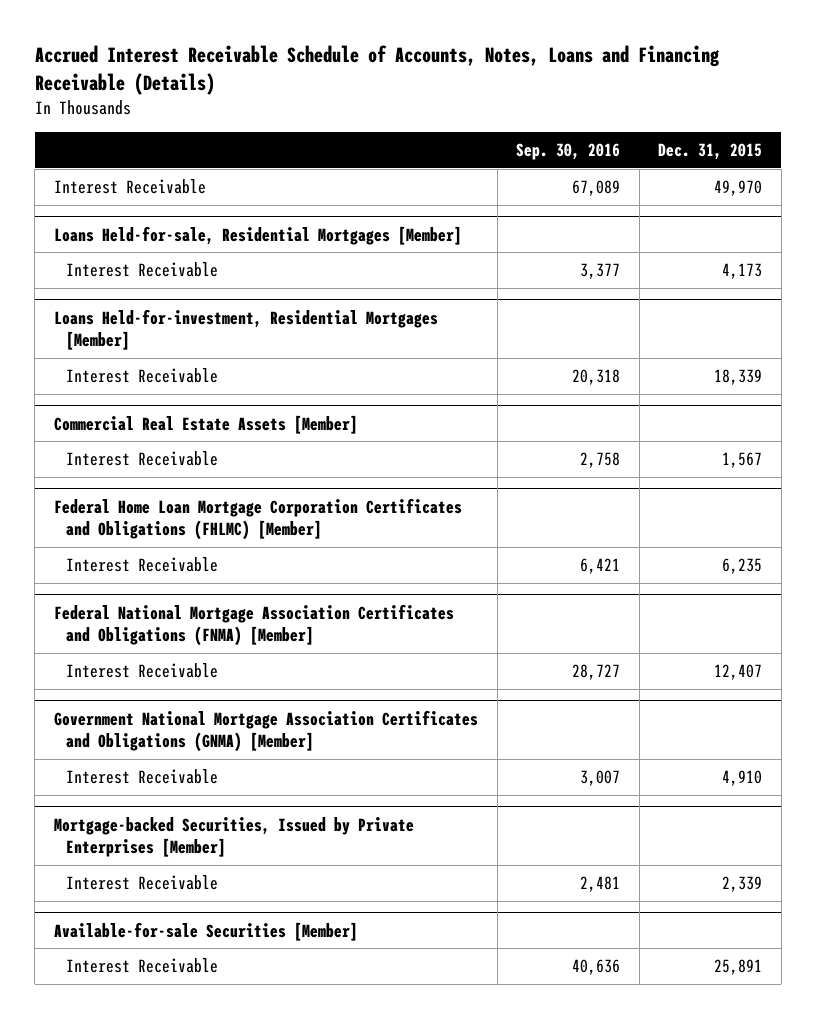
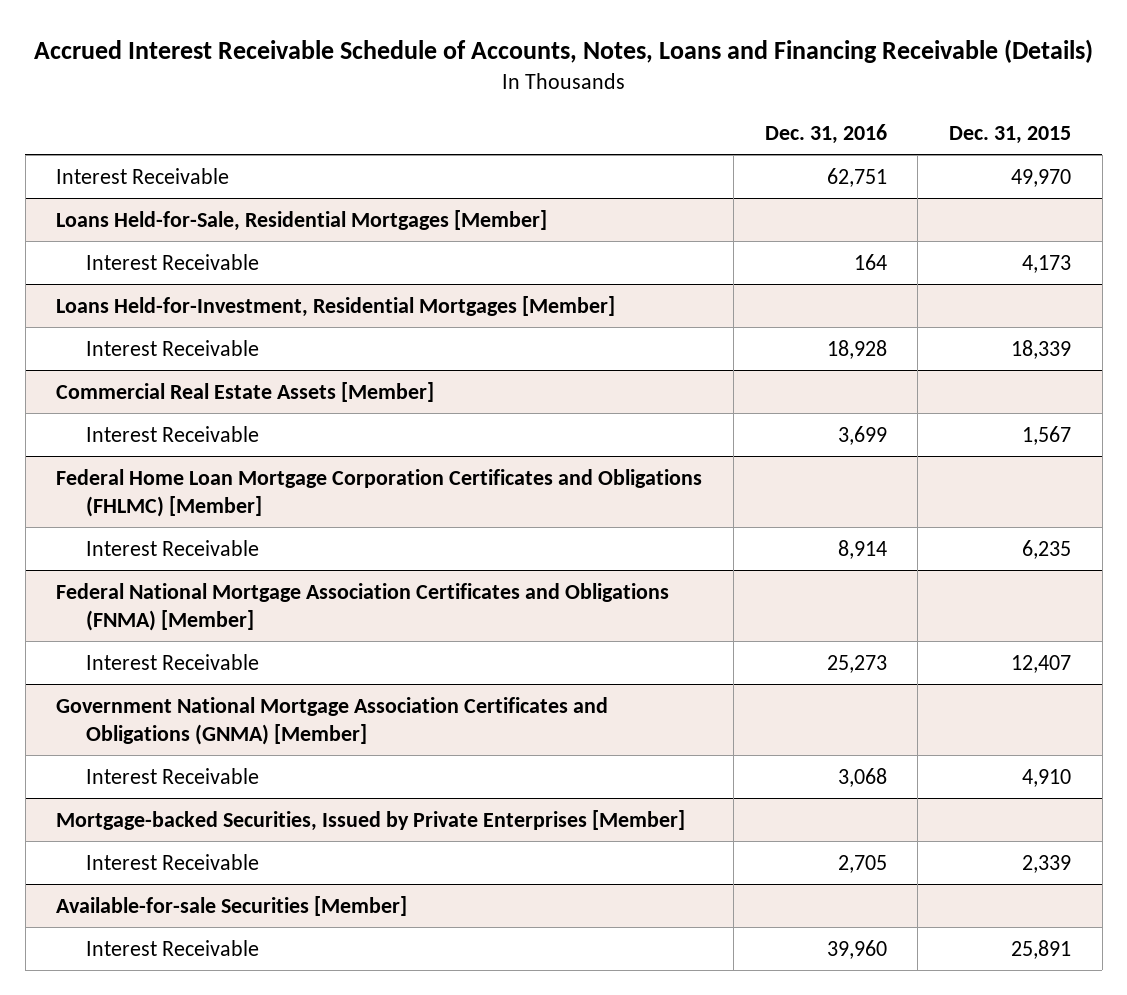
[516,142,621,160] Sep. 30, 2016 -> none
none -> [764,124,887,145] Dec. 31, 2016
[53,225,462,245] Loans Held-for-sale, Residential Mortgages [Member] -> [56,209,548,231] Loans Held-for-Sale, Residential Mortgages [Member]
[53,308,438,351] Loans Held-for-investment, Residential Mortgages [Member] -> [56,295,616,317] Loans Held-for-Investment, Residential Mortgages [Member]

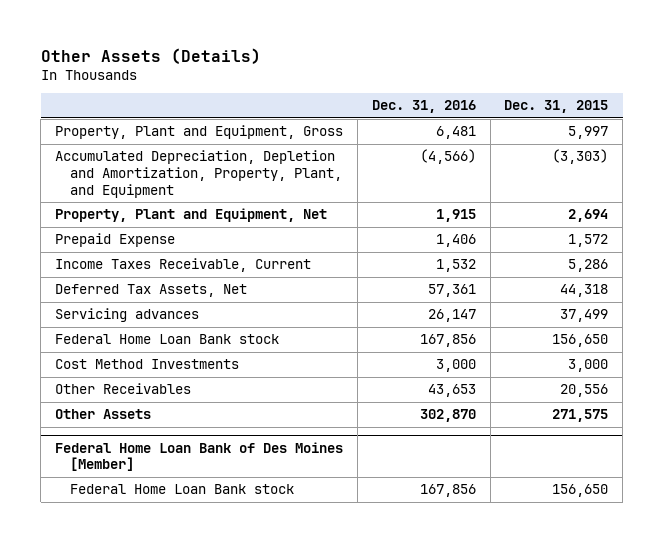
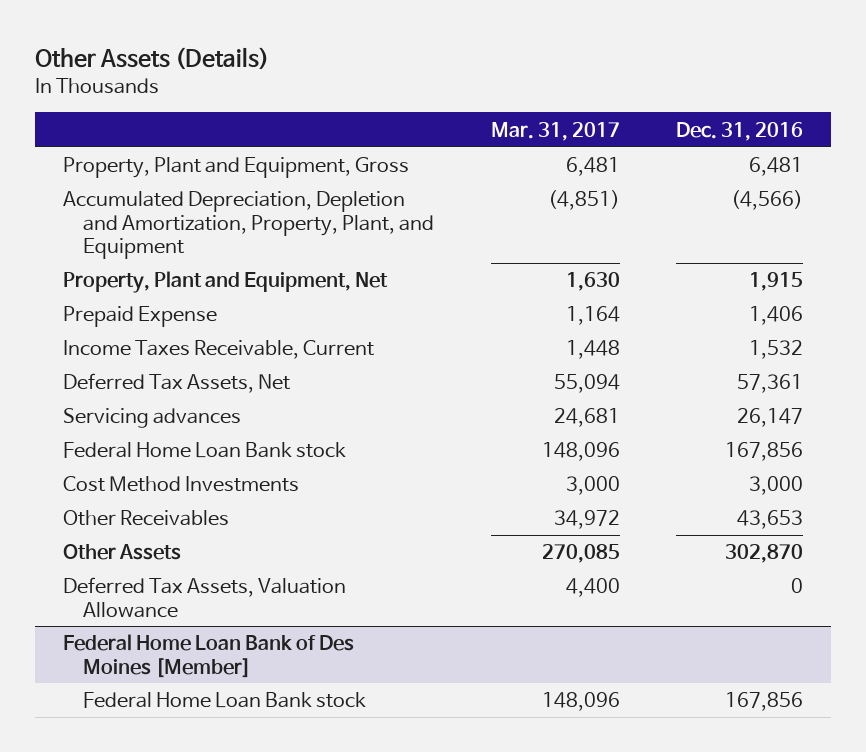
[504,100,609,114] Dec. 31, 2015 -> none
none -> [490,121,620,141] Mar. 31, 2017
none -> [63,577,347,618] Deferred Tax Assets, Valuation Allowance

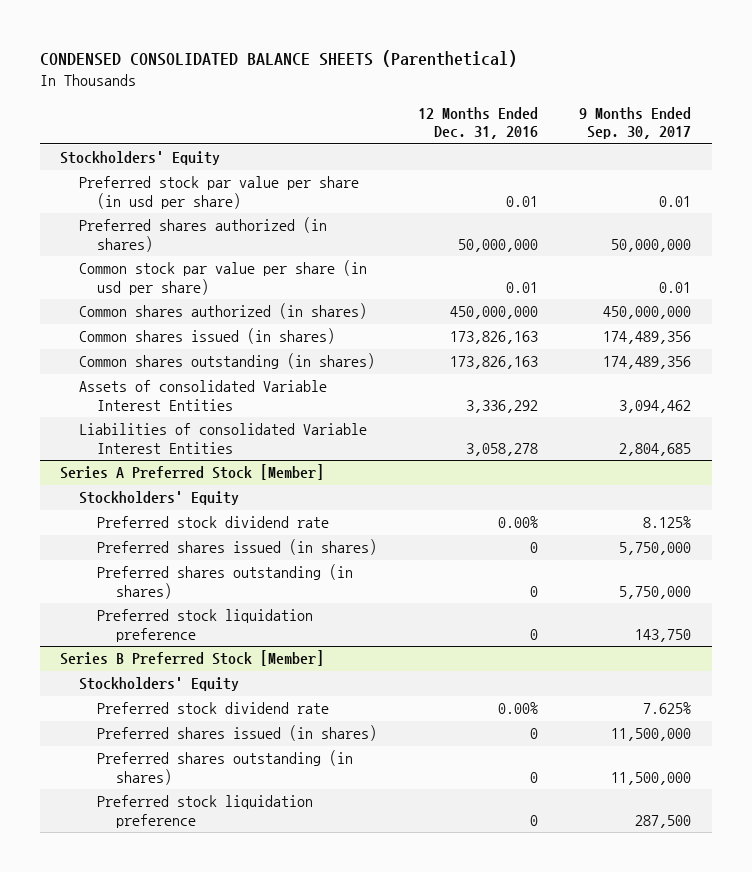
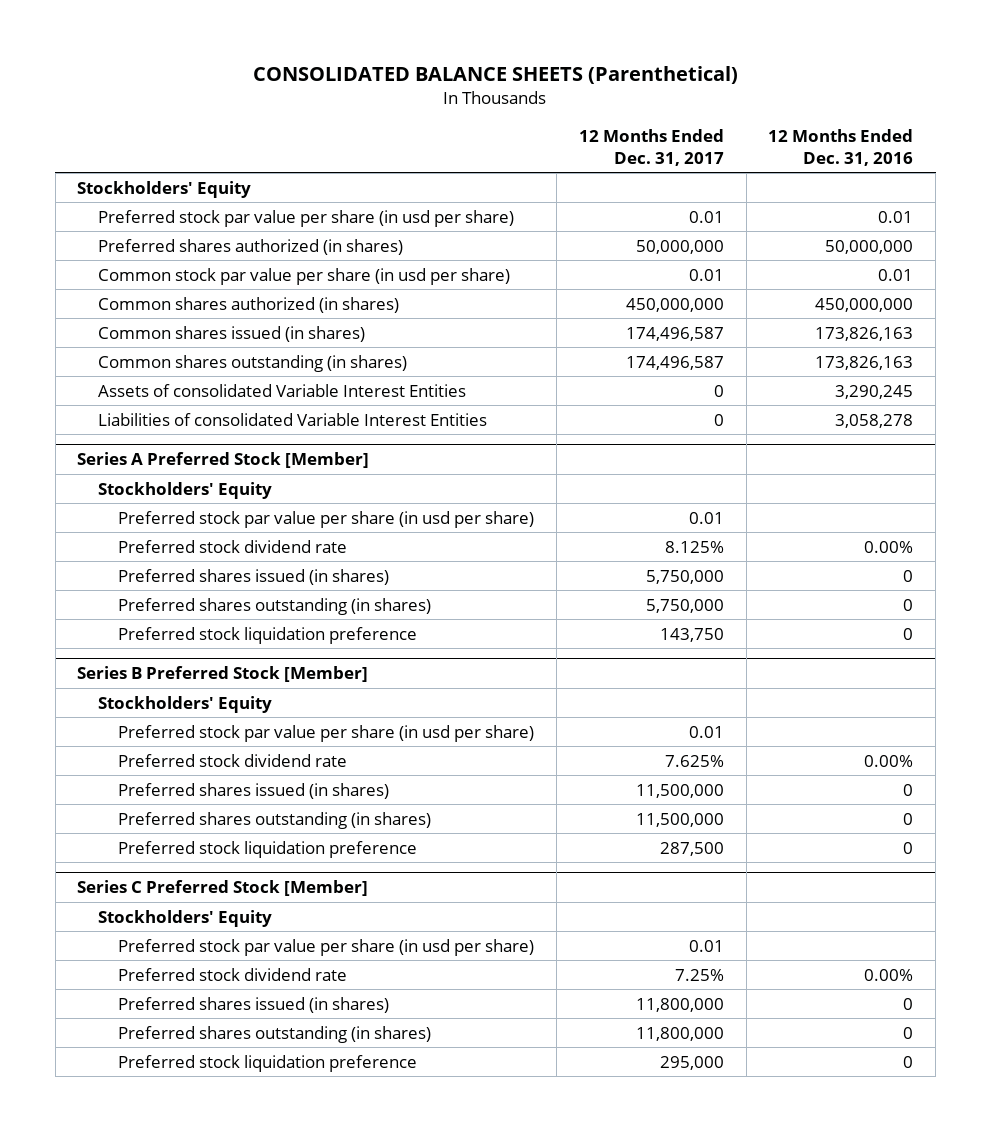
[39,49,517,67] CONDENSED CONSOLIDATED BALANCE SHEETS (Parenthetical) -> [253,66,739,85] CONSOLIDATED BALANCE SHEETS (Parenthetical)
[579,106,692,140] 9 Months Ended Sep. 30, 2017 -> none
none -> [578,129,724,166] 12 Months Ended Dec. 31, 2017
[466,399,539,413] 3,336,292 -> [835,384,914,399] 3,290,245
none -> [118,510,535,528] Preferred stock par value per share (in usd per share)
none -> [118,724,535,742] Preferred stock par value per share (in usd per share)
none -> [77,880,369,897] Series C Preferred Stock [Member]
none -> [97,909,272,927] Stockholders' Equity
none -> [118,938,535,956] Preferred stock par value per share (in usd per share)
none -> [118,967,348,981] Preferred stock dividend rate
none -> [118,996,390,1013] Preferred shares issued (in shares)
none -> [118,1025,432,1043] Preferred shares outstanding (in shares)
none -> [118,1054,418,1072] Preferred stock liquidation preference

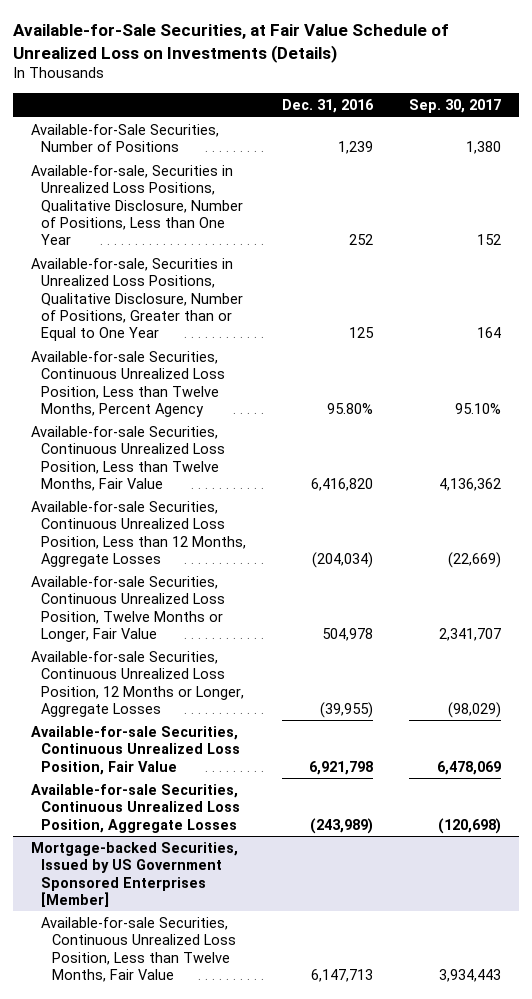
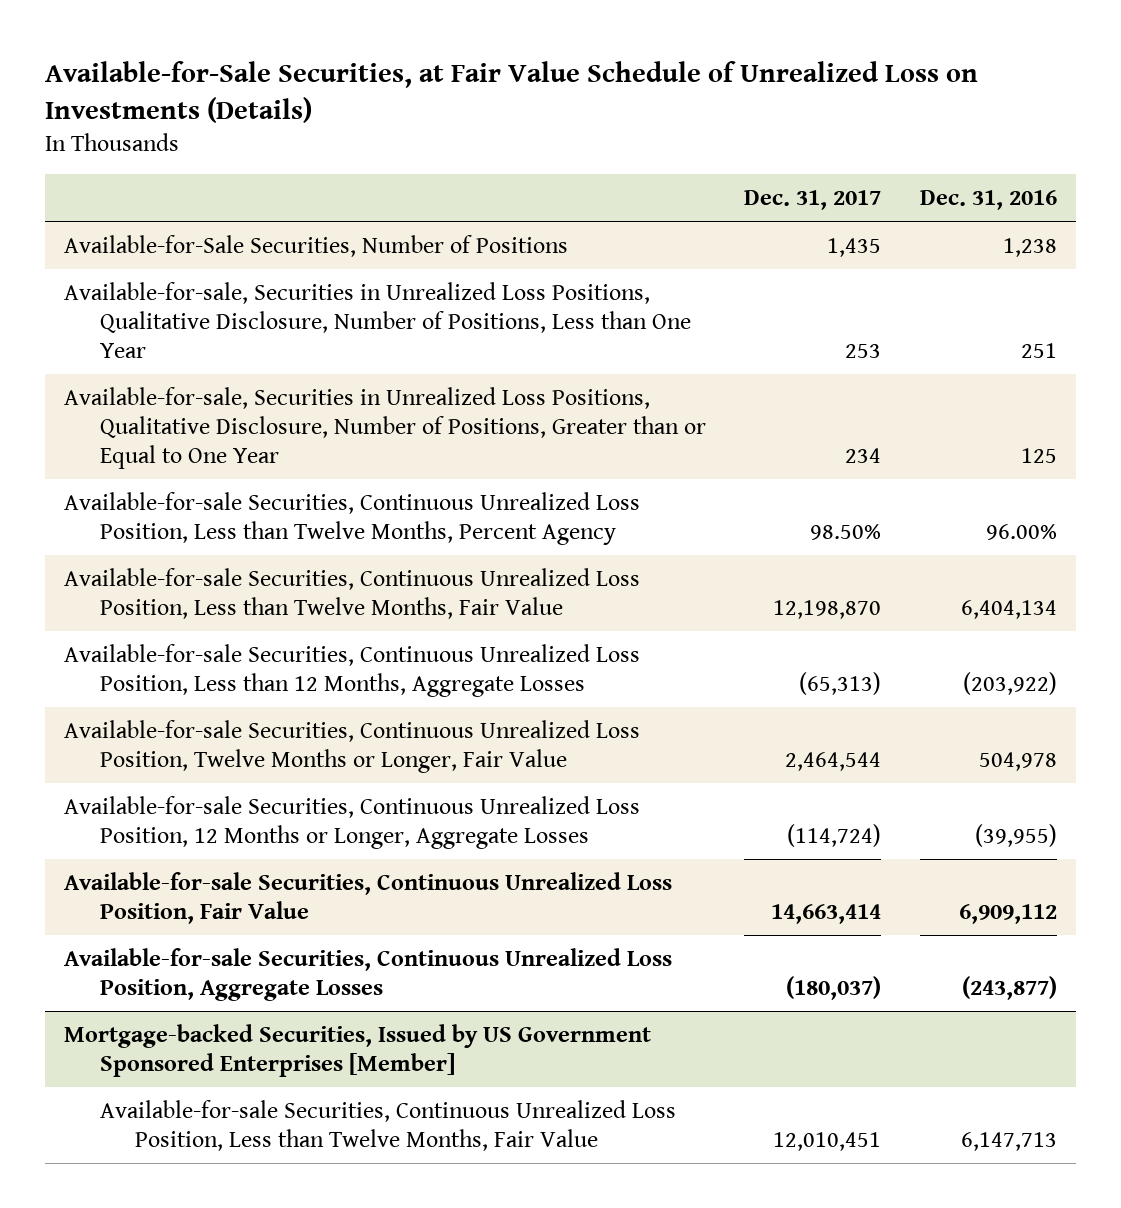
[409,99,502,114] Sep. 30, 2017 -> none
none -> [744,190,882,211] Dec. 31, 2017
[338,141,374,155] 1,239 -> [1002,237,1057,257] 1,238
[349,234,374,246] 252 -> [1020,343,1057,359] 251
[327,402,374,414] 95.80% -> [985,523,1057,540] 96.00%
[311,477,374,491] 6,416,820 -> [960,599,1057,619] 6,404,134
[312,551,374,568] (204,034) -> [962,671,1057,695] (203,922)
[309,760,374,775] 6,921,798 -> [958,903,1057,924] 6,909,112
[310,817,374,834] (243,989) -> [961,975,1057,1000] (243,877)

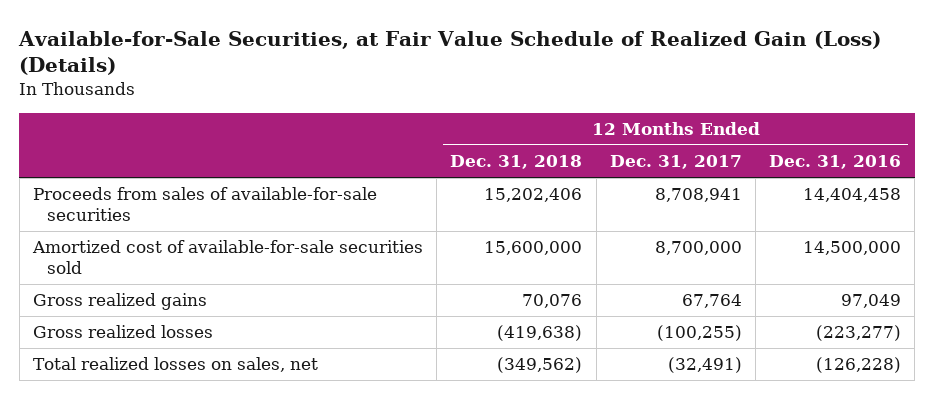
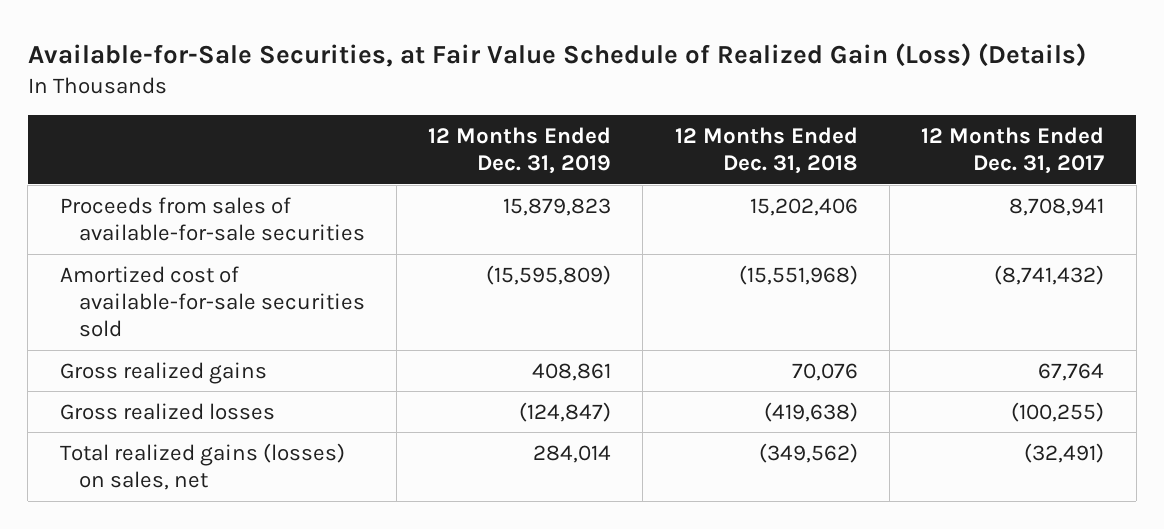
[769,155,902,170] Dec. 31, 2016 -> none
none -> [428,127,612,175] 12 Months Ended Dec. 31, 2019
[484,241,583,256] 15,600,000 -> [738,264,858,285] (15,551,968)
[654,241,742,256] 8,700,000 -> [994,264,1105,285] (8,741,432)
[32,357,318,373] Total realized losses on sales, net -> [59,442,345,490] Total realized gains (losses) on sales, net

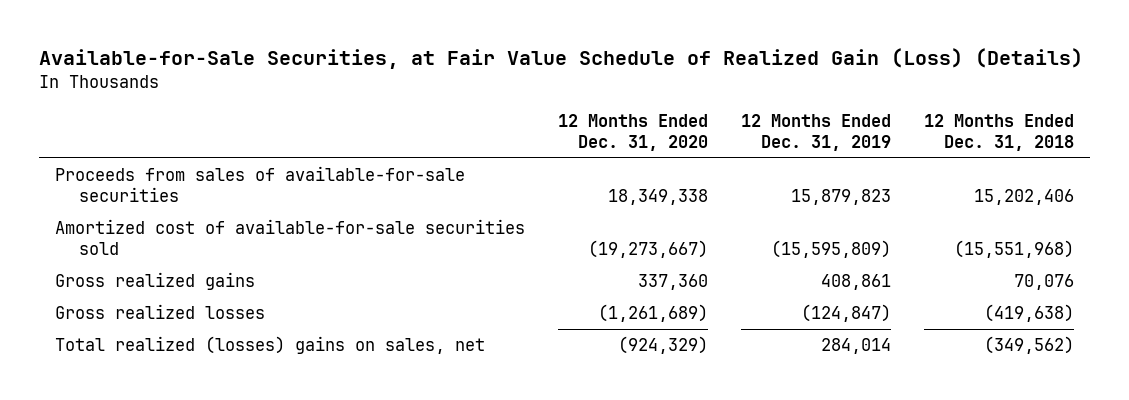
[921,127,1105,175] 12 Months Ended Dec. 31, 2017 -> none
none -> [558,113,709,152] 12 Months Ended Dec. 31, 2020
[59,442,345,490] Total realized gains (losses) on sales, net -> [55,335,486,354] Total realized (losses) gains on sales, net

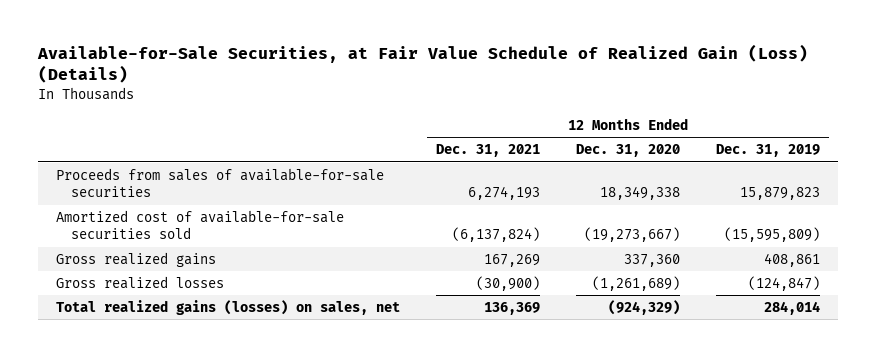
[923,113,1074,152] 12 Months Ended Dec. 31, 2018 -> none
none -> [435,144,540,158] Dec. 31, 2021
[55,335,486,354] Total realized (losses) gains on sales, net -> [55,300,400,316] Total realized gains (losses) on sales, net

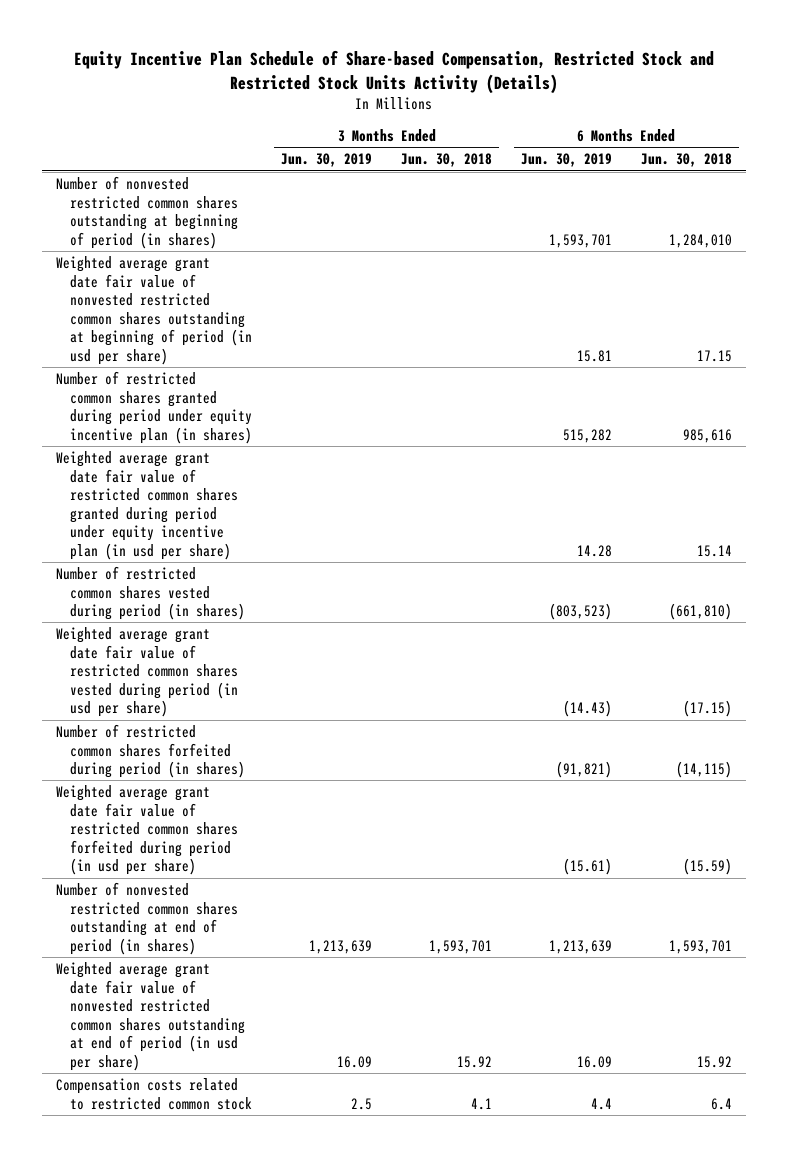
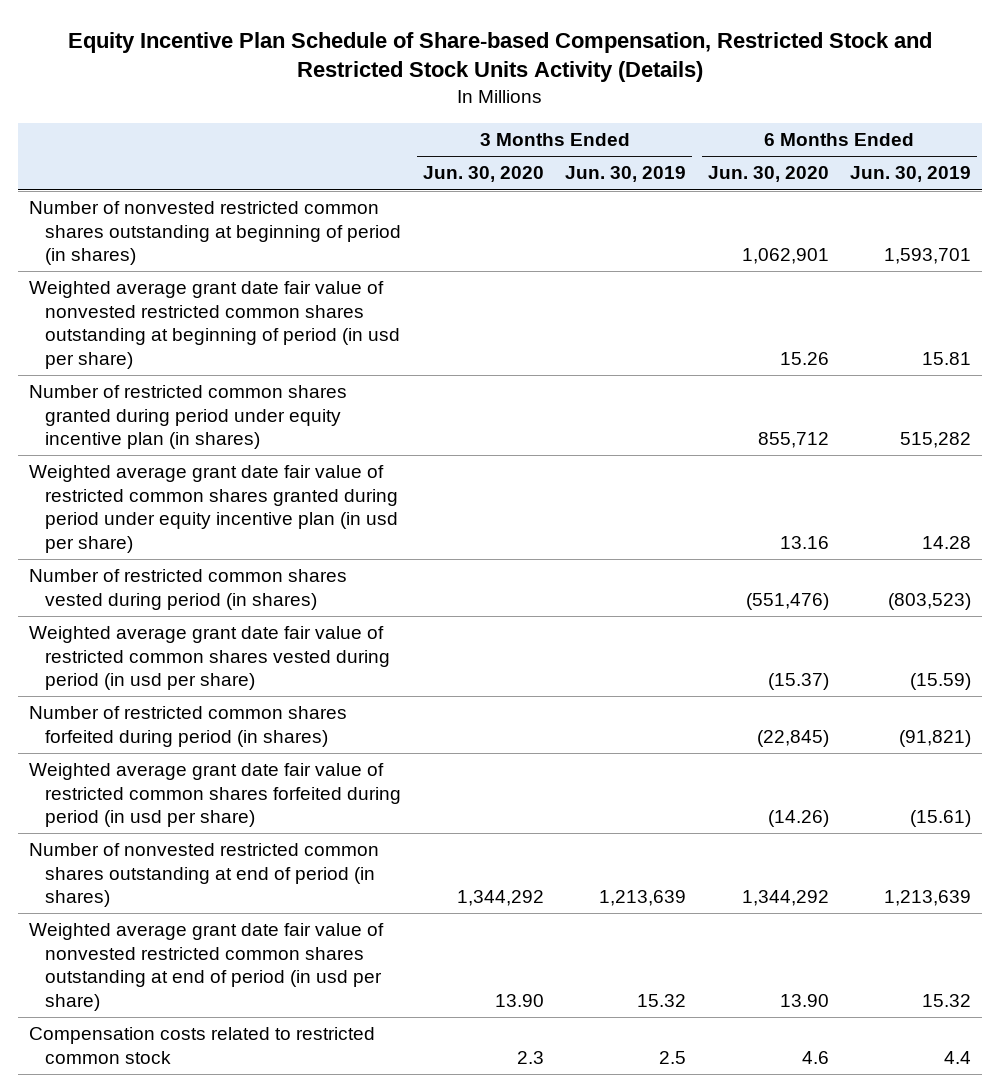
[401,153,493,168] Jun. 30, 2018 -> none
[640,153,732,168] Jun. 30, 2018 -> none
none -> [422,166,544,183] Jun. 30, 2020
none -> [707,166,829,183] Jun. 30, 2020
[562,700,612,718] (14.43) -> [910,673,972,691] (15.59)
[337,1055,373,1068] 16.09 -> [637,993,687,1007] 15.32
[576,1055,612,1068] 16.09 -> [922,993,972,1007] 15.32

